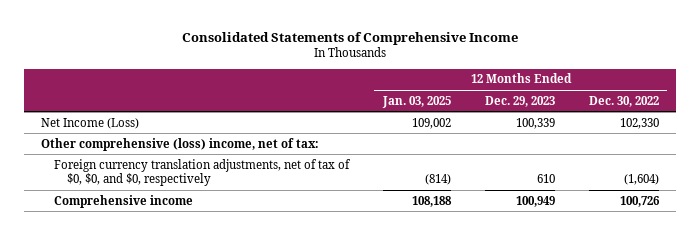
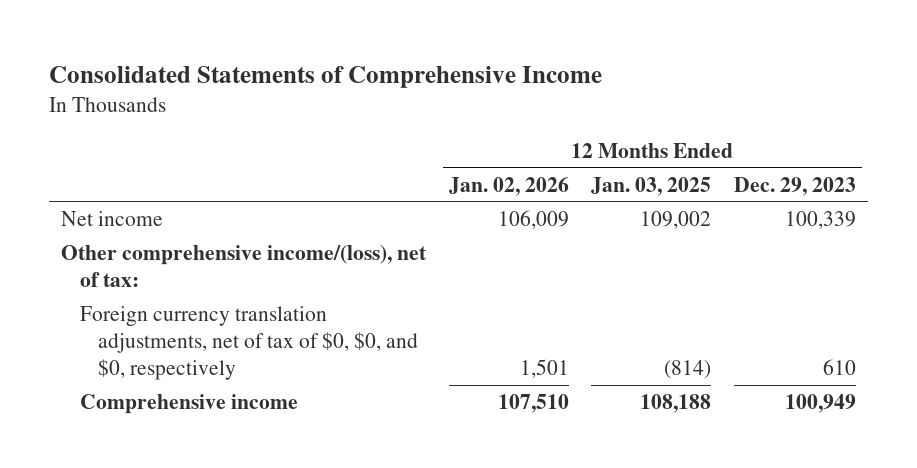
[588,95,659,107] Dec. 30, 2022 -> none
none -> [448,176,569,196] Jan. 02, 2026
[41,117,140,129] Net Income (Loss) -> [60,211,163,227] Net income
[41,137,320,151] Other comprehensive (loss) income, net of tax: -> [60,245,427,287] Other comprehensive income/(loss), net of tax:

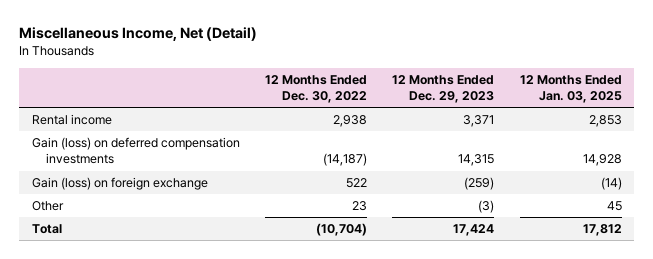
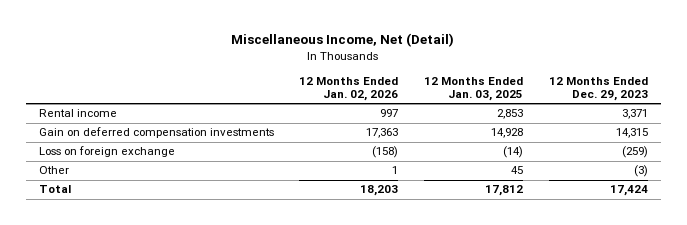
[264,74,367,104] 12 Months Ended Dec. 30, 2022 -> none
none -> [299,76,399,102] 12 Months Ended Jan. 02, 2026
[31,137,240,165] Gain (loss) on deferred compensation investments -> [38,127,274,139] Gain on deferred compensation investments
[31,177,208,191] Gain (loss) on foreign exchange -> [38,146,175,158] Loss on foreign exchange

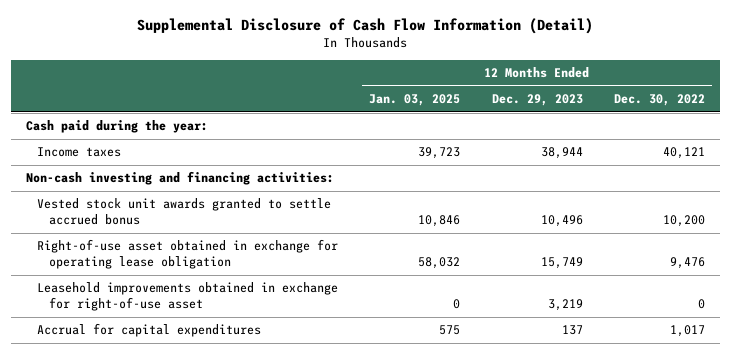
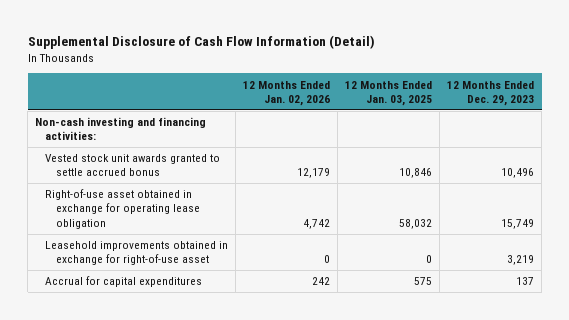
[613,94,705,107] Dec. 30, 2022 -> none
none -> [243,80,331,106] 12 Months Ended Jan. 02, 2026
[26,120,209,134] Cash paid during the year: -> none
[37,147,122,158] Income taxes -> none

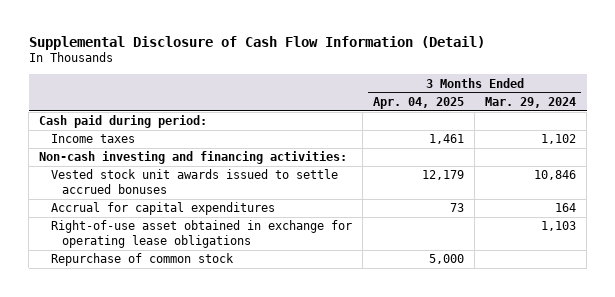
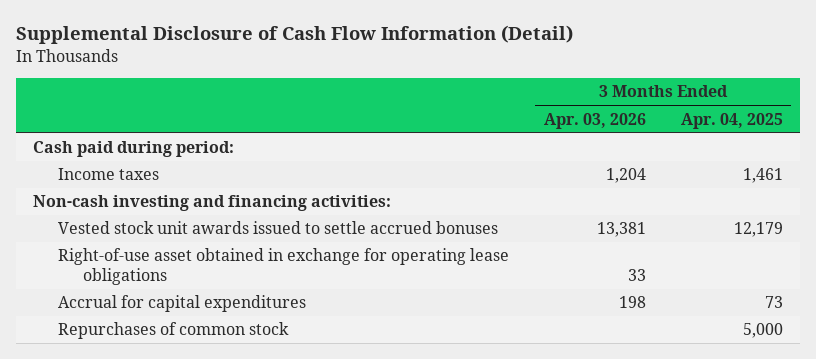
[485,96,577,108] Mar. 29, 2024 -> none
none -> [543,112,646,129] Apr. 03, 2026
[50,202,275,216] Accrual for capital expenditures -> [58,295,307,313] Accrual for capital expenditures
[50,253,234,267] Repurchase of common stock -> [58,322,290,340] Repurchases of common stock

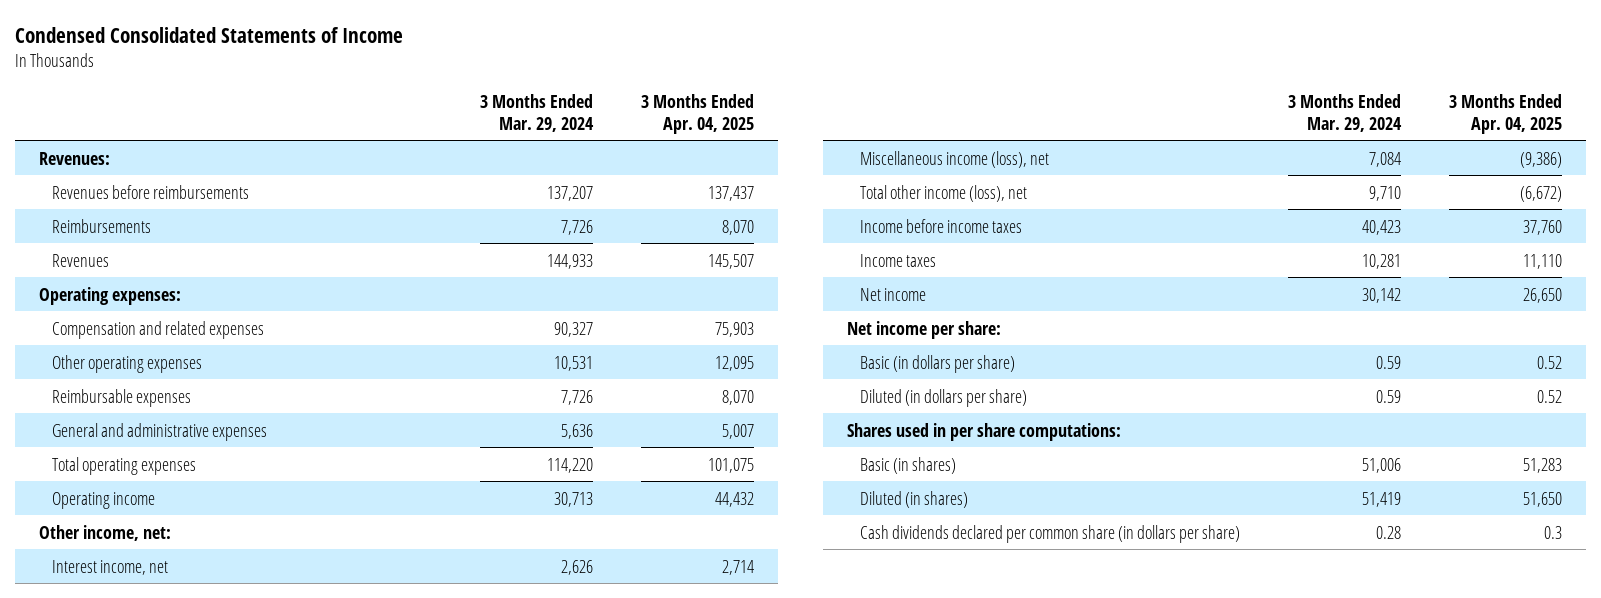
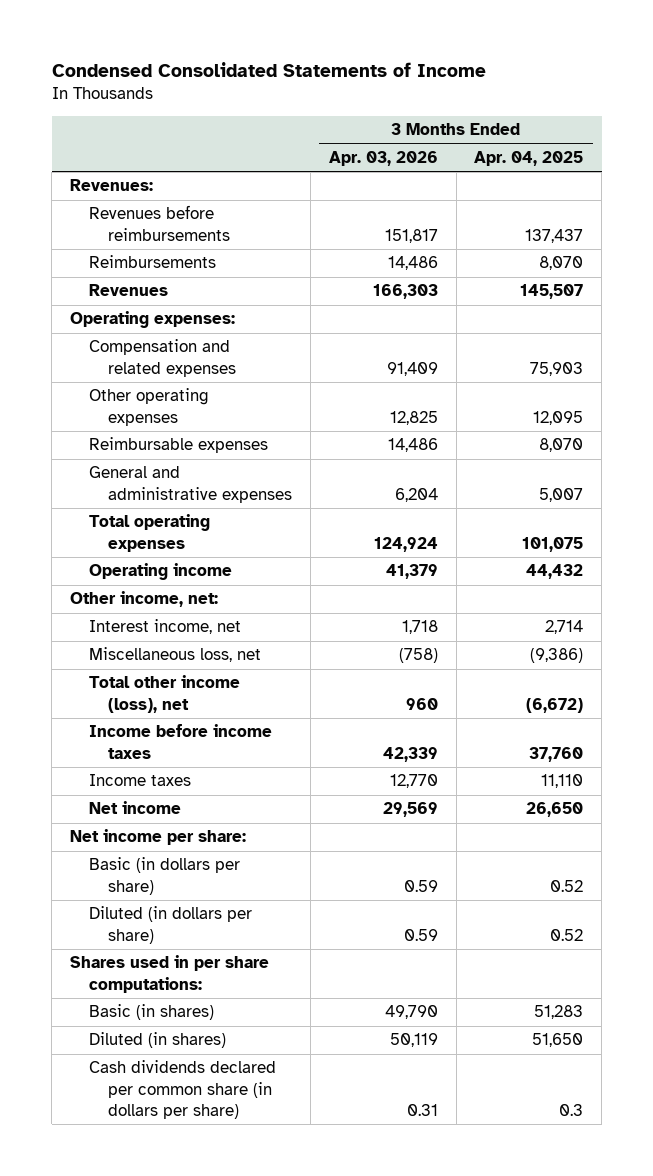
[479,94,594,132] 3 Months Ended Mar. 29, 2024 -> none
none -> [328,150,438,166] Apr. 03, 2026
[859,150,1049,168] Miscellaneous income (loss), net -> [88,647,261,663] Miscellaneous loss, net

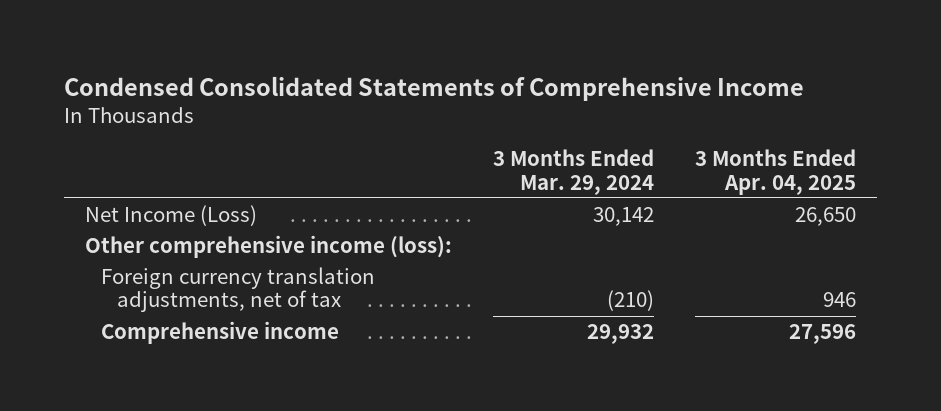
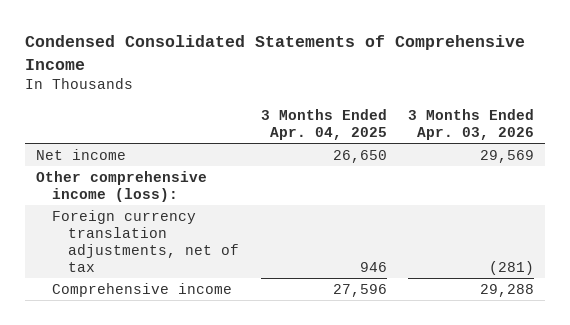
[493,149,655,195] 3 Months Ended Mar. 29, 2024 -> none
none -> [408,109,535,141] 3 Months Ended Apr. 03, 2026
[84,205,257,227] Net Income (Loss) -> [35,149,126,161] Net income

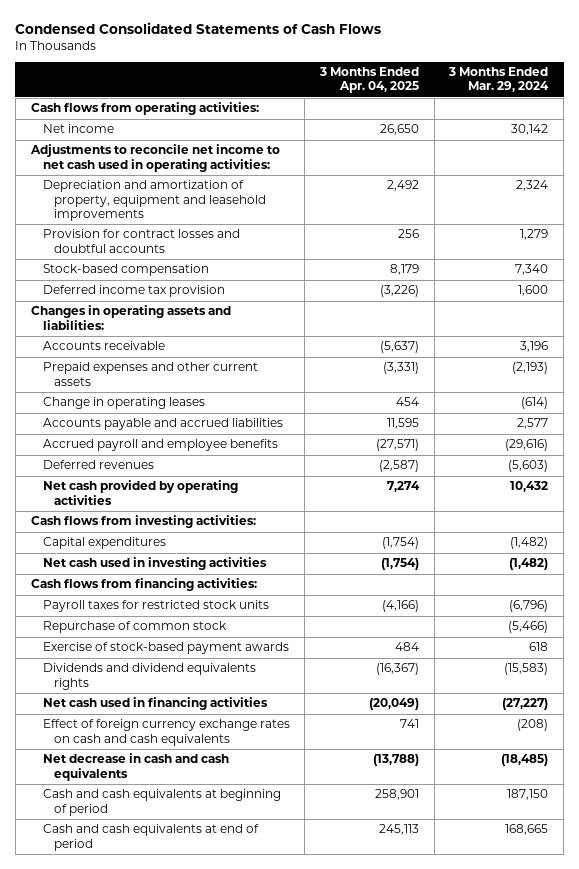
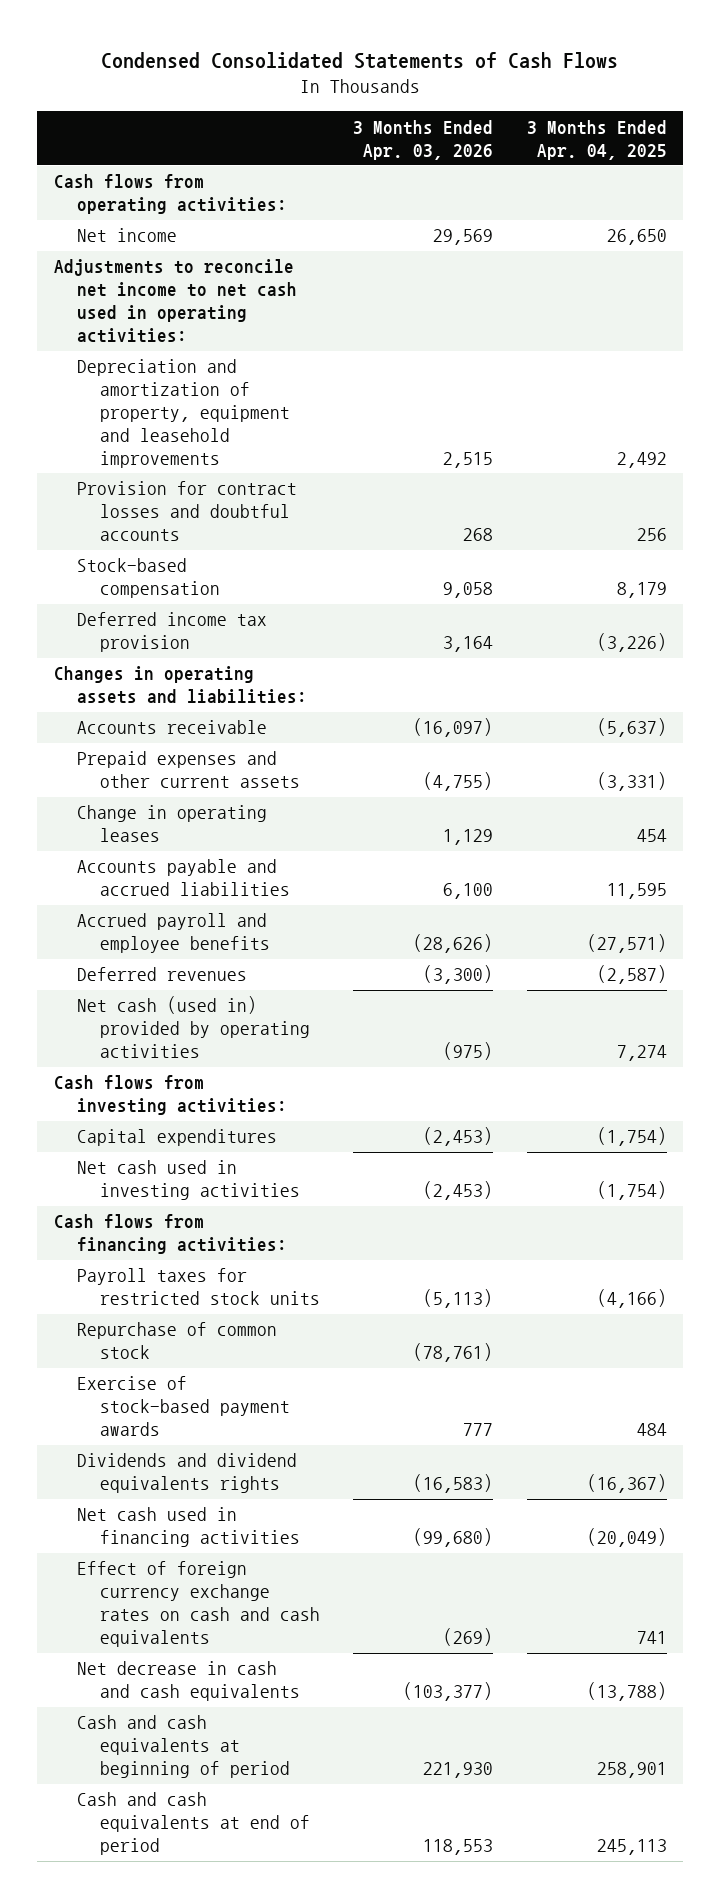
[448,67,550,93] 3 Months Ended Mar. 29, 2024 -> none
none -> [353,119,494,160] 3 Months Ended Apr. 03, 2026
[42,480,238,505] Net cash provided by operating activities -> [76,996,310,1059] Net cash (used in) provided by operating activities

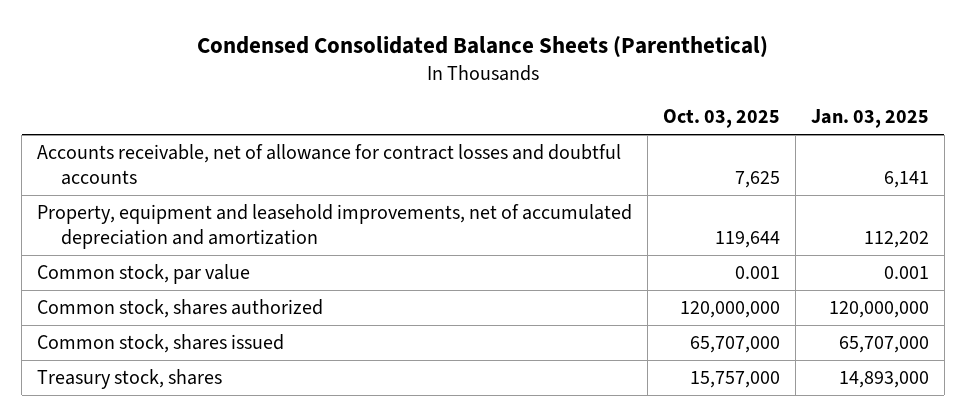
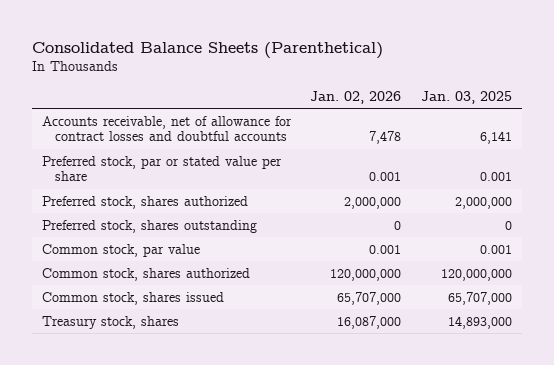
[196,35,768,58] Condensed Consolidated Balance Sheets (Parenthetical) -> [31,41,383,59] Consolidated Balance Sheets (Parenthetical)
[662,109,780,129] Oct. 03, 2025 -> none
none -> [310,91,402,105] Jan. 02, 2026
[37,203,633,250] Property, equipment and leasehold improvements, net of accumulated depreciation and amortization -> none
none -> [41,155,282,182] Preferred stock, par or stated value per share
none -> [41,195,248,209] Preferred stock, shares authorized
none -> [41,219,257,233] Preferred stock, shares outstanding

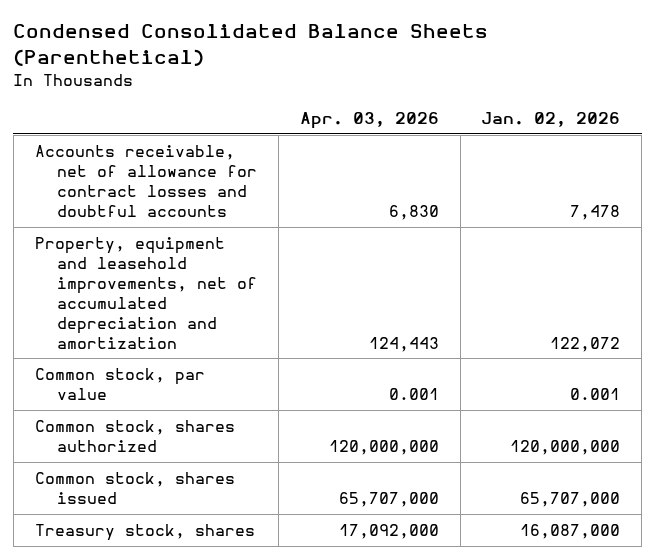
[31,41,383,59] Consolidated Balance Sheets (Parenthetical) -> [13,24,489,66] Condensed Consolidated Balance Sheets (Parenthetical)
[421,91,513,105] Jan. 03, 2025 -> none
none -> [299,111,439,129] Apr. 03, 2026
[41,155,282,182] Preferred stock, par or stated value per share -> none
[41,195,248,209] Preferred stock, shares authorized -> none
[41,219,257,233] Preferred stock, shares outstanding -> none
none -> [34,237,257,349] Property, equipment and leasehold improvements, net of accumulated depreciation and amortization

